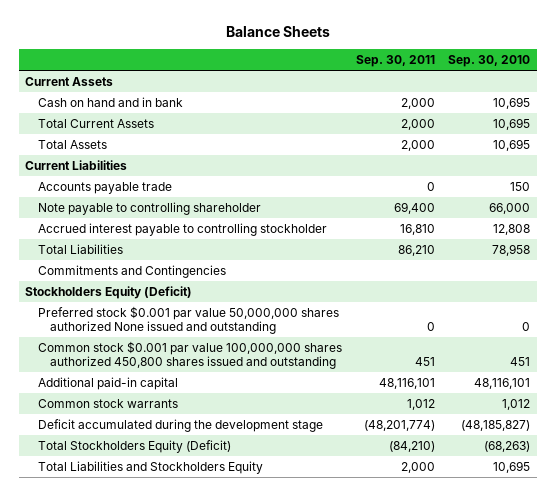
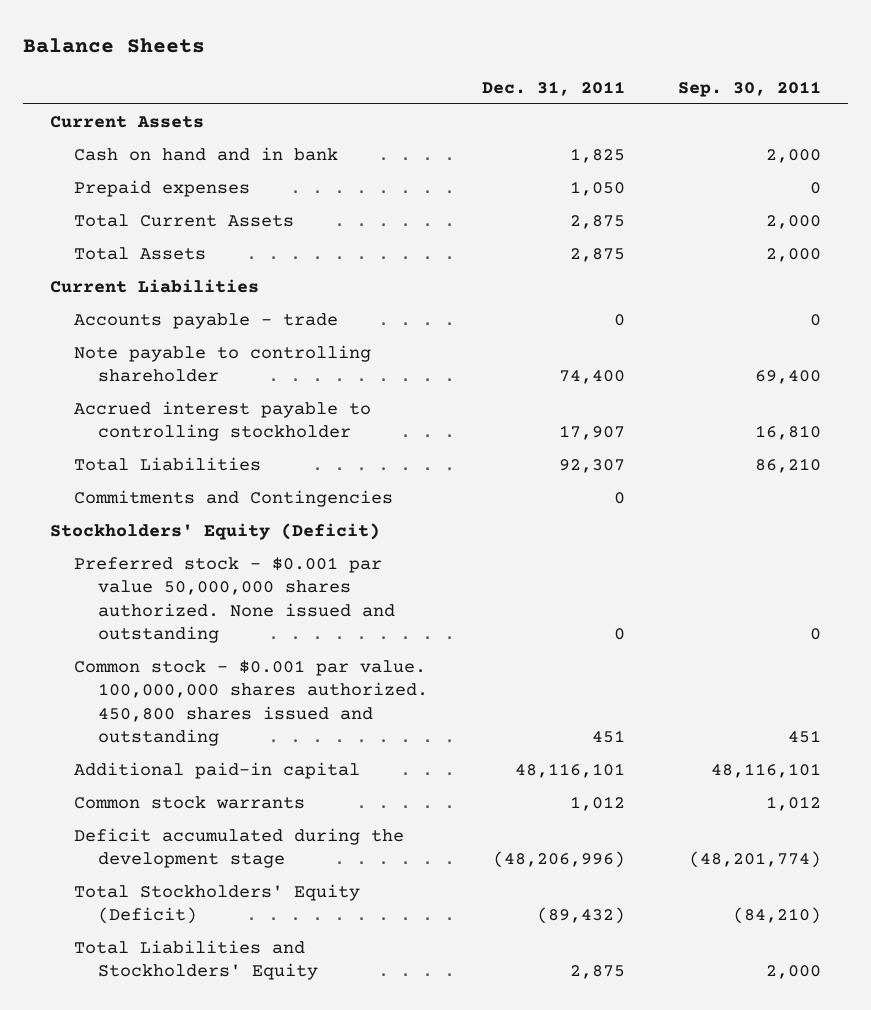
[448,54,531,67] Sep. 30, 2010 -> none
none -> [481,80,625,96] Dec. 31, 2011
none -> [73,179,250,197] Prepaid expenses
[37,181,172,194] Accounts payable trade -> [73,312,338,329] Accounts payable - trade
[25,285,193,299] Stockholders Equity (Deficit) -> [50,522,381,540] Stockholders' Equity (Deficit)
[37,305,339,335] Preferred stock $0.001 par value 50,000,000 shares authorized None issued and outstanding -> [73,556,395,644] Preferred stock - $0.001 par value 50,000,000 shares authorized. None issued and outstanding
[37,340,342,370] Common stock $0.001 par value 100,000,000 shares authorized 450,800 shares issued and outstanding -> [73,659,428,747] Common stock - $0.001 par value. 100,000,000 shares authorized. 450,800 shares issued and outstanding
[37,439,231,453] Total Stockholders Equity (Deficit) -> [73,883,360,925] Total Stockholders' Equity (Deficit)
[37,460,263,474] Total Liabilities and Stockholders Equity -> [73,939,318,981] Total Liabilities and Stockholders' Equity

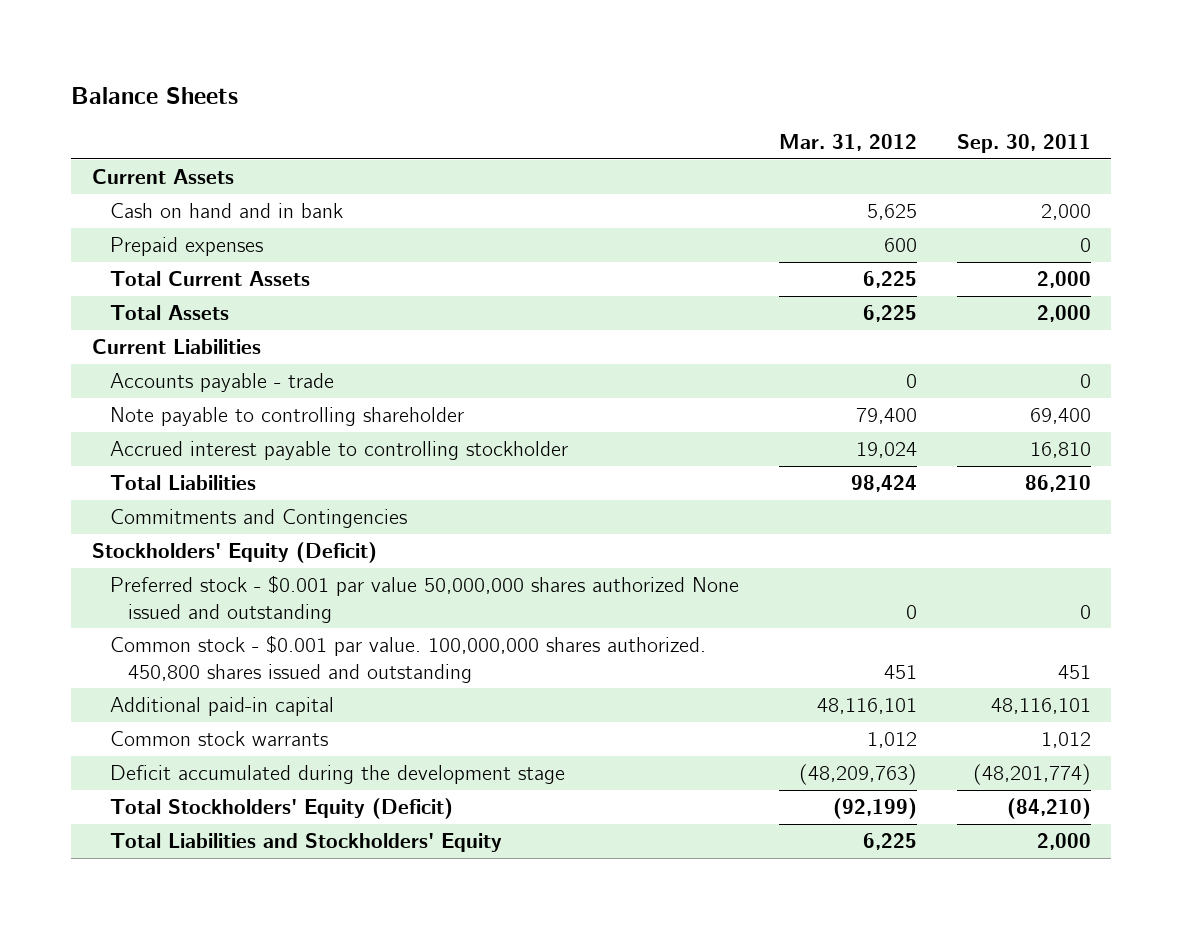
[481,80,625,96] Dec. 31, 2011 -> none
none -> [779,134,918,152] Mar. 31, 2012
[73,556,395,644] Preferred stock - $0.001 par value 50,000,000 shares authorized. None issued and outstanding -> [109,575,739,623] Preferred stock - $0.001 par value 50,000,000 shares authorized None issued and outstanding

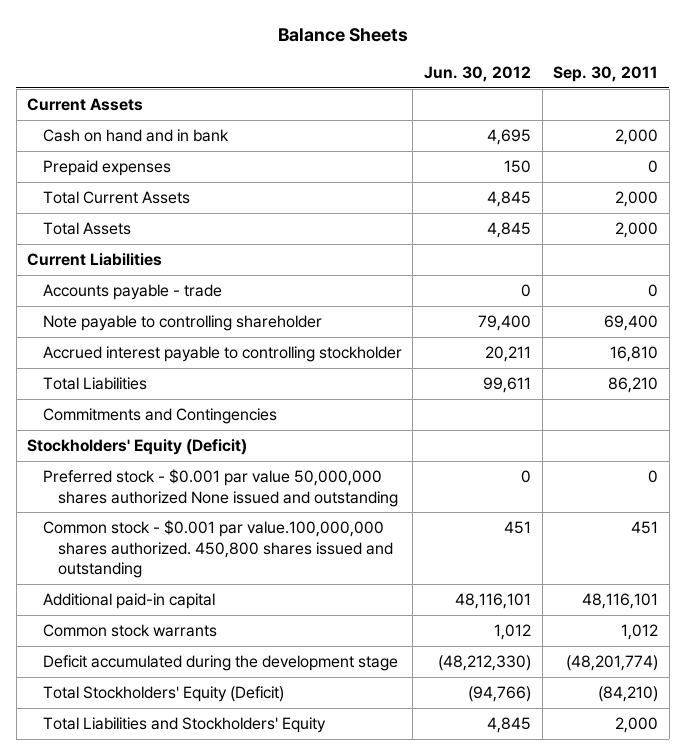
[779,134,918,152] Mar. 31, 2012 -> none
none -> [423,65,531,82] Jun. 30, 2012
[109,635,706,683] Common stock - $0.001 par value. 100,000,000 shares authorized. 450,800 shares issued and outstanding -> [42,520,393,579] Common stock - $0.001 par value.100,000,000 shares authorized. 450,800 shares issued and outstanding

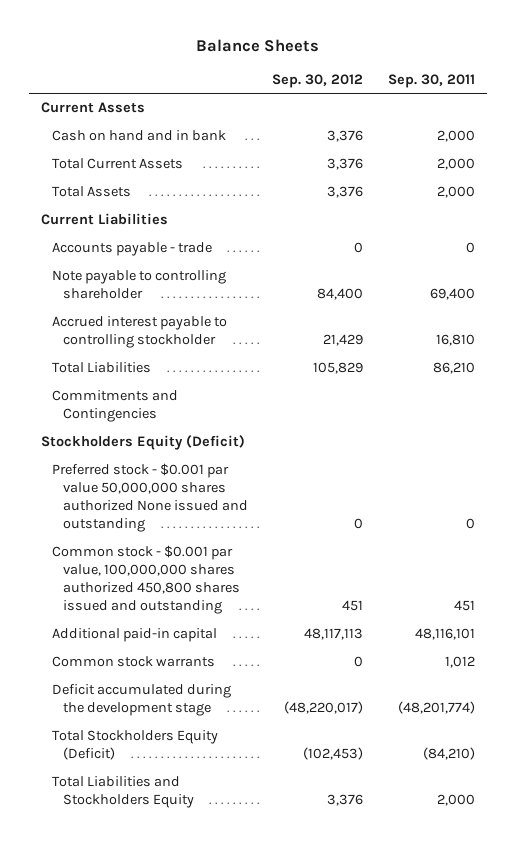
[423,65,531,82] Jun. 30, 2012 -> none
none -> [272,74,364,89] Sep. 30, 2012
[42,160,171,177] Prepaid expenses -> none
[27,439,248,456] Stockholders' Equity (Deficit) -> [40,435,245,451] Stockholders Equity (Deficit)
[42,520,393,579] Common stock - $0.001 par value.100,000,000 shares authorized. 450,800 shares issued and outstanding -> [51,545,241,615] Common stock - $0.001 par value, 100,000,000 shares authorized 450,800 shares issued and outstanding
[42,686,284,703] Total Stockholders' Equity (Deficit) -> [51,730,218,761] Total Stockholders Equity (Deficit)
[42,717,326,734] Total Liabilities and Stockholders' Equity -> [51,776,195,809] Total Liabilities and Stockholders Equity

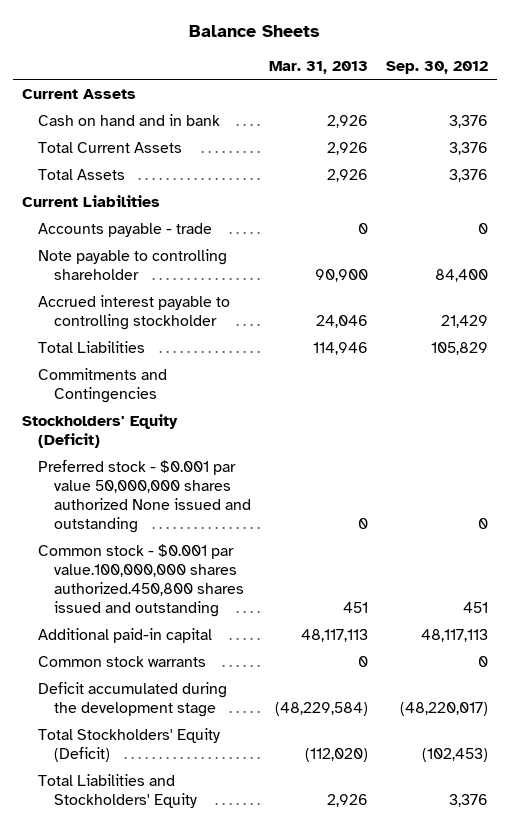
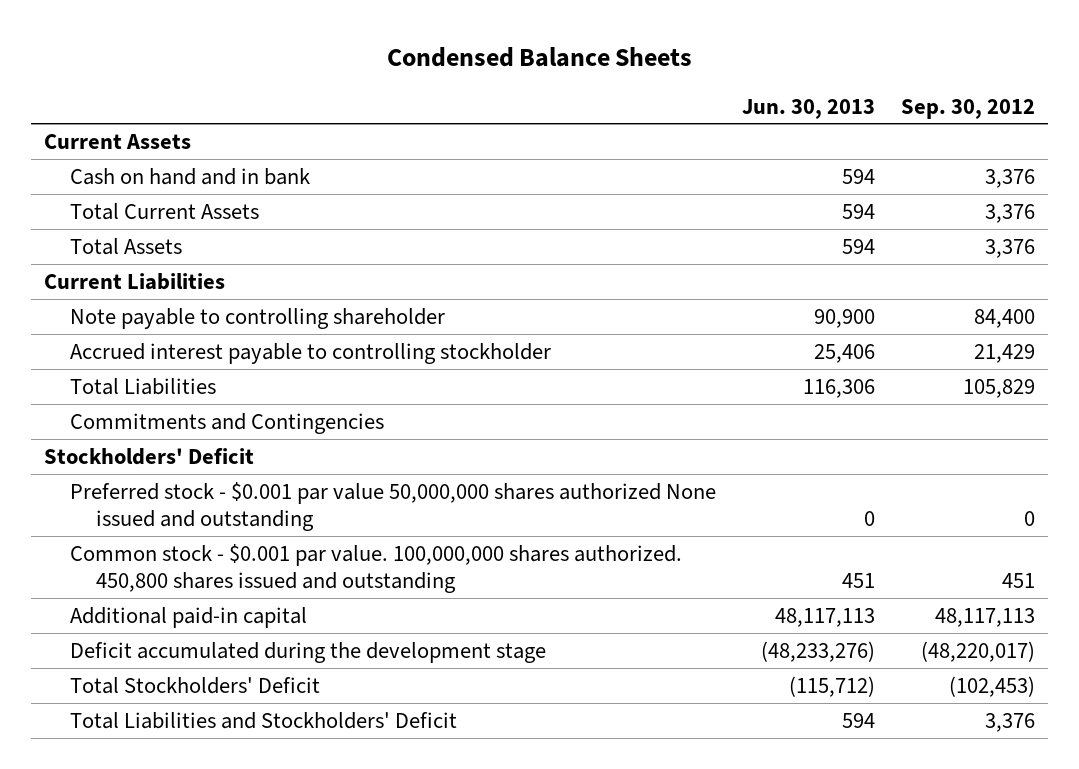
[188,25,320,38] Balance Sheets -> [386,47,692,68] Condensed Balance Sheets
[269,61,369,75] Mar. 31, 2013 -> none
none -> [742,98,876,119] Jun. 30, 2013
[38,222,213,237] Accounts payable - trade -> none
[21,413,178,448] Stockholders' Equity (Deficit) -> [44,447,255,465] Stockholders' Deficit
[38,543,245,617] Common stock - $0.001 par value.100,000,000 shares authorized.450,800 shares issued and outstanding -> [70,543,683,594] Common stock - $0.001 par value. 100,000,000 shares authorized. 450,800 shares issued and outstanding
[38,655,207,667] Common stock warrants -> none
[38,727,221,762] Total Stockholders' Equity (Deficit) -> [70,676,321,694] Total Stockholders' Deficit
[38,773,198,808] Total Liabilities and Stockholders' Equity -> [70,711,458,729] Total Liabilities and Stockholders' Deficit

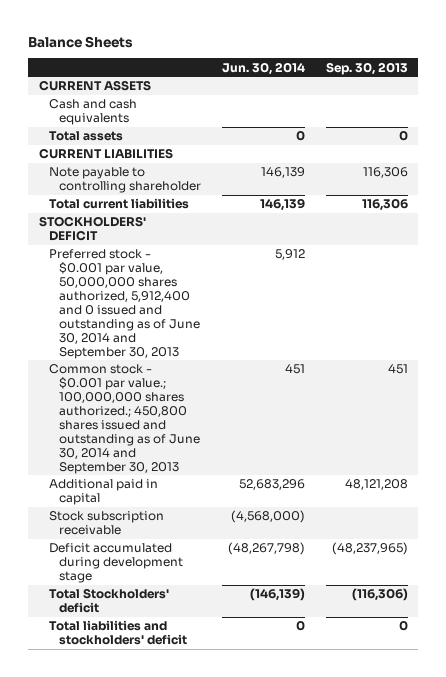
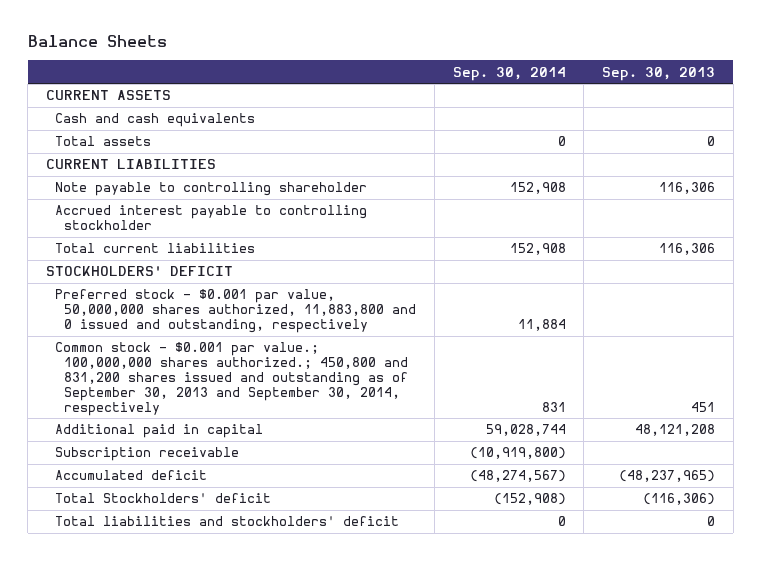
[221,61,305,75] Jun. 30, 2014 -> none
none -> [452,66,566,81] Sep. 30, 2014
none -> [54,205,367,231] Accrued interest payable to controlling stockholder
[48,249,201,359] Preferred stock - $0.001 par value, 50,000,000 shares authorized, 5,912,400 and 0 issued and outstanding as of June 30, 2014 and September 30, 2013 -> [54,289,417,334] Preferred stock - $0.001 par value, 50,000,000 shares authorized, 11,883,800 and 0 issued and outstanding, respectively
[48,364,201,474] Common stock - $0.001 par value.; 100,000,000 shares authorized.; 450,800 shares issued and outstanding as of June 30, 2014 and September 30, 2013 -> [54,342,409,416] Common stock - $0.001 par value.; 100,000,000 shares authorized.; 450,800 and 831,200 shares issued and outstanding as of September 30, 2013 and September 30, 2014, respectively
[48,511,164,536] Stock subscription receivable -> [54,447,239,462] Subscription receivable
[48,543,184,584] Deficit accumulated during development stage -> [54,470,207,481] Accumulated deficit

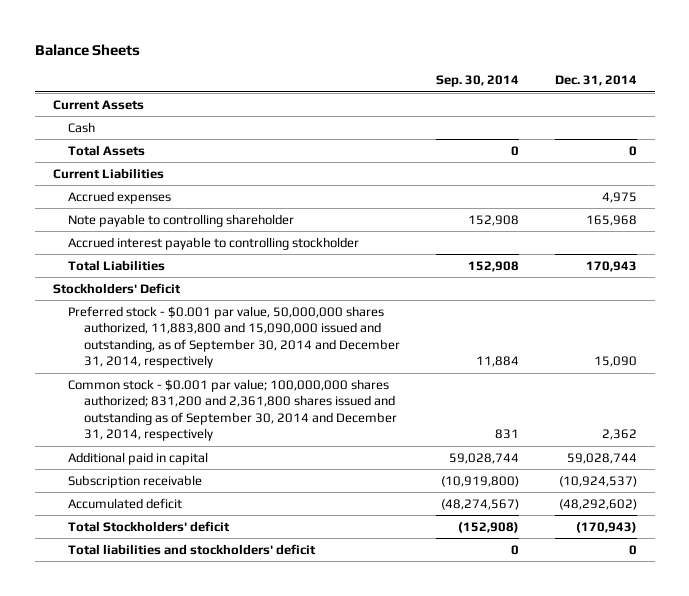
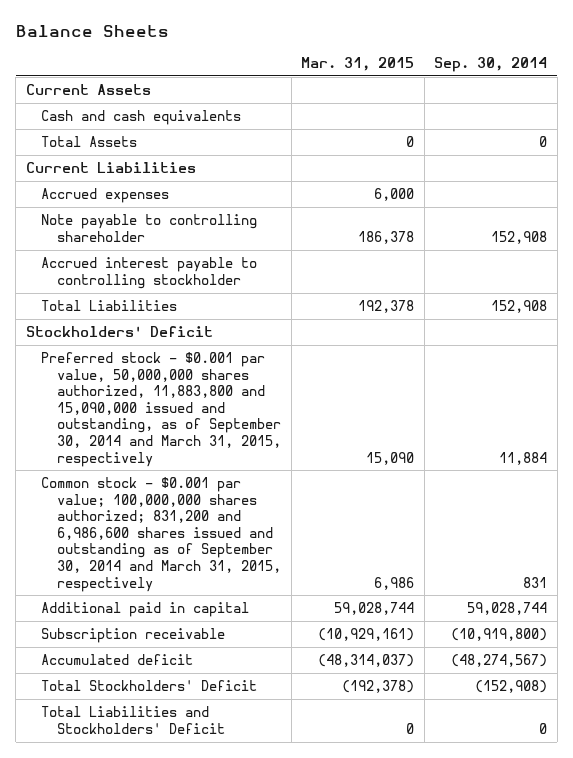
[554,75,637,87] Dec. 31, 2014 -> none
none -> [301,56,415,71] Mar. 31, 2015
[68,121,96,133] Cash -> [41,110,242,126] Cash and cash equivalents
[68,305,400,369] Preferred stock - $0.001 par value, 50,000,000 shares authorized, 11,883,800 and 15,090,000 issued and outstanding, as of September 30, 2014 and December 31, 2014, respectively -> [41,352,282,467] Preferred stock - $0.001 par value, 50,000,000 shares authorized, 11,883,800 and 15,090,000 issued and outstanding, as of September 30, 2014 and March 31, 2015, respectively
[68,378,397,442] Common stock - $0.001 par value; 100,000,000 shares authorized; 831,200 and 2,361,800 shares issued and outstanding as of September 30, 2014 and December 31, 2014, respectively -> [41,477,282,592] Common stock - $0.001 par value; 100,000,000 shares authorized; 831,200 and 6,986,600 shares issued and outstanding as of September 30, 2014 and March 31, 2015, respectively
[68,520,231,532] Total Stockholders' deficit -> [41,680,258,692] Total Stockholders' Deficit
[68,543,317,555] Total liabilities and stockholders' deficit -> [41,706,226,734] Total Liabilities and Stockholders' Deficit

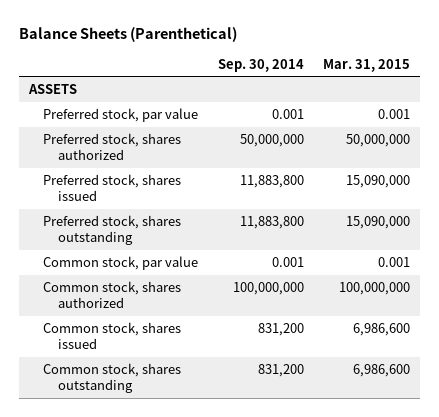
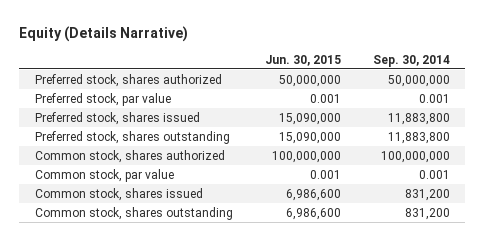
[18,26,237,42] Balance Sheets (Parenthetical) -> [19,26,189,43] Equity (Details Narrative)
[323,58,411,72] Mar. 31, 2015 -> none
none -> [264,54,341,66] Jun. 30, 2015
[27,83,77,94] ASSETS -> none
[43,107,199,122] Preferred stock, par value -> [35,92,172,106] Preferred stock, par value
[43,255,199,270] Common stock, par value -> [35,168,175,182] Common stock, par value

